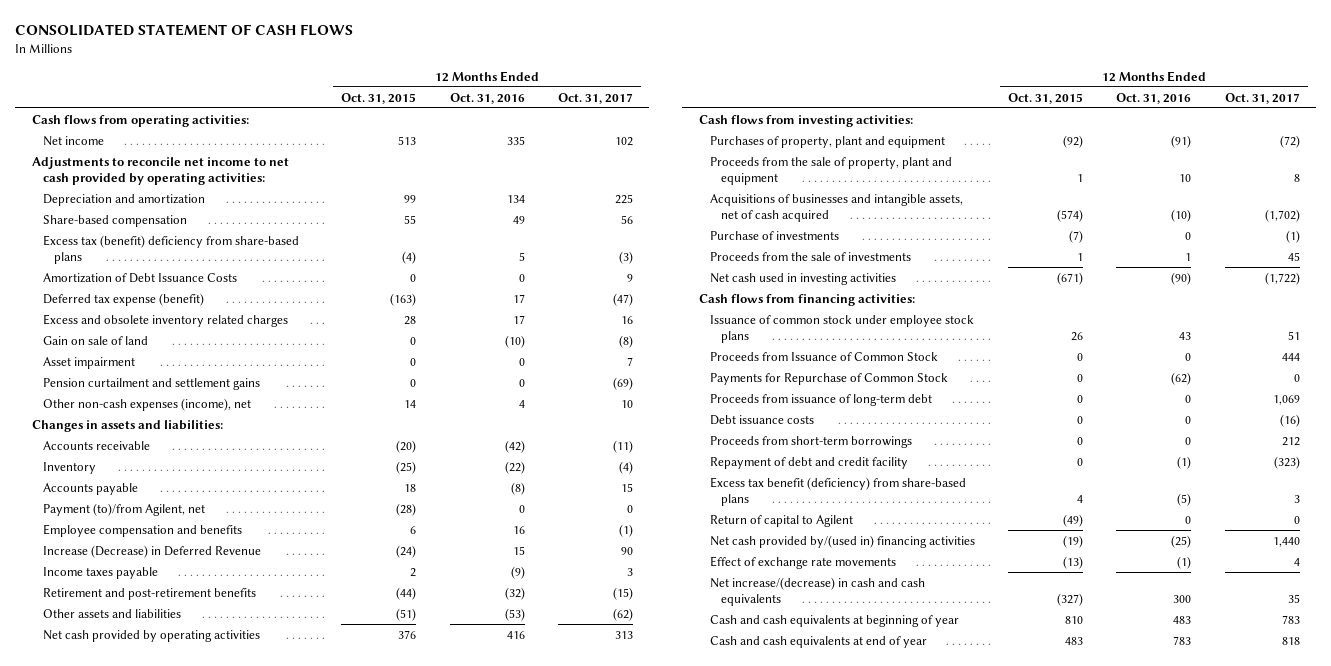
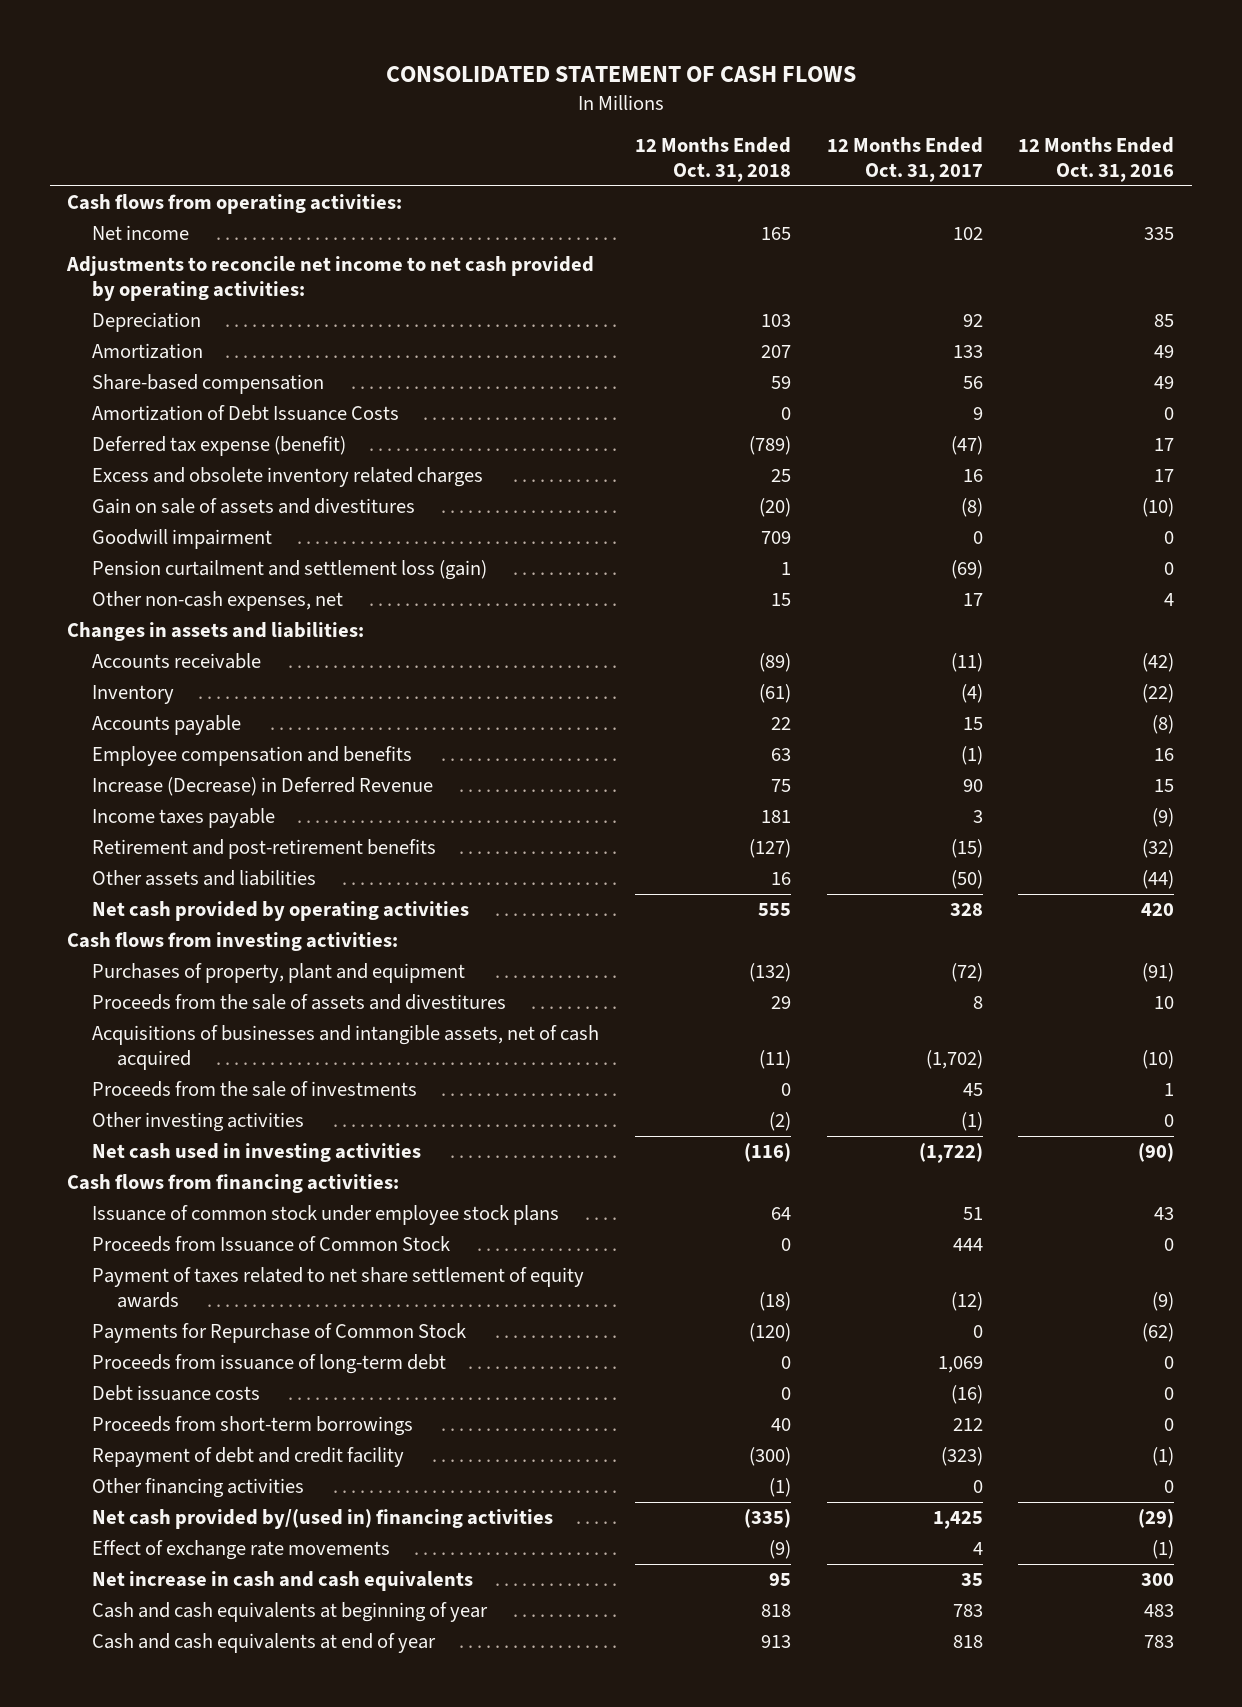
[341,92,417,104] Oct. 31, 2015 -> none
none -> [634,137,791,183] 12 Months Ended Oct. 31, 2018
[43,193,206,206] Depreciation and amortization -> none
none -> [92,312,202,333] Depreciation
none -> [92,343,204,360] Amortization
[43,234,300,265] Excess tax (benefit) deficiency from share-based plans -> none
[43,356,136,369] Asset impairment -> none
[43,335,149,345] Gain on sale of land -> [92,498,416,515] Gain on sale of assets and divestitures
none -> [92,529,273,550] Goodwill impairment
[43,377,261,390] Pension curtailment and settlement gains -> [92,560,488,581] Pension curtailment and settlement loss (gain)
[43,397,252,411] Other non-cash expenses (income), net -> [92,591,344,612] Other non-cash expenses, net
[620,399,633,408] 10 -> [962,593,983,607] 17
[43,502,206,516] Payment (to)/from Agilent, net -> none
[504,607,525,621] (53) -> [1142,870,1175,890] (44)
[612,607,633,621] (62) -> [950,870,983,890] (50)
[506,630,525,639] 416 -> [1141,903,1175,917] 420
[614,630,633,639] 313 -> [949,903,983,917] 328
[709,156,952,186] Proceeds from the sale of property, plant and equipment -> [92,994,507,1011] Proceeds from the sale of assets and divestitures
[709,230,839,240] Purchase of investments -> none
none -> [92,1112,305,1133] Other investing activities
none -> [92,1267,585,1309] Payment of taxes related to net share settlement of equity awards
[709,476,966,507] Excess tax benefit (deficiency) from share-based plans -> none
[709,514,853,527] Return of capital to Agilent -> none
none -> [92,1478,305,1499] Other financing activities
[1171,534,1192,548] (25) -> [1138,1509,1175,1529] (29)
[1272,536,1300,547] 1,440 -> [932,1511,983,1530] 1,425
[709,576,925,607] Net increase/(decrease) in cash and cash equivalents -> [92,1571,474,1592] Net increase in cash and cash equivalents

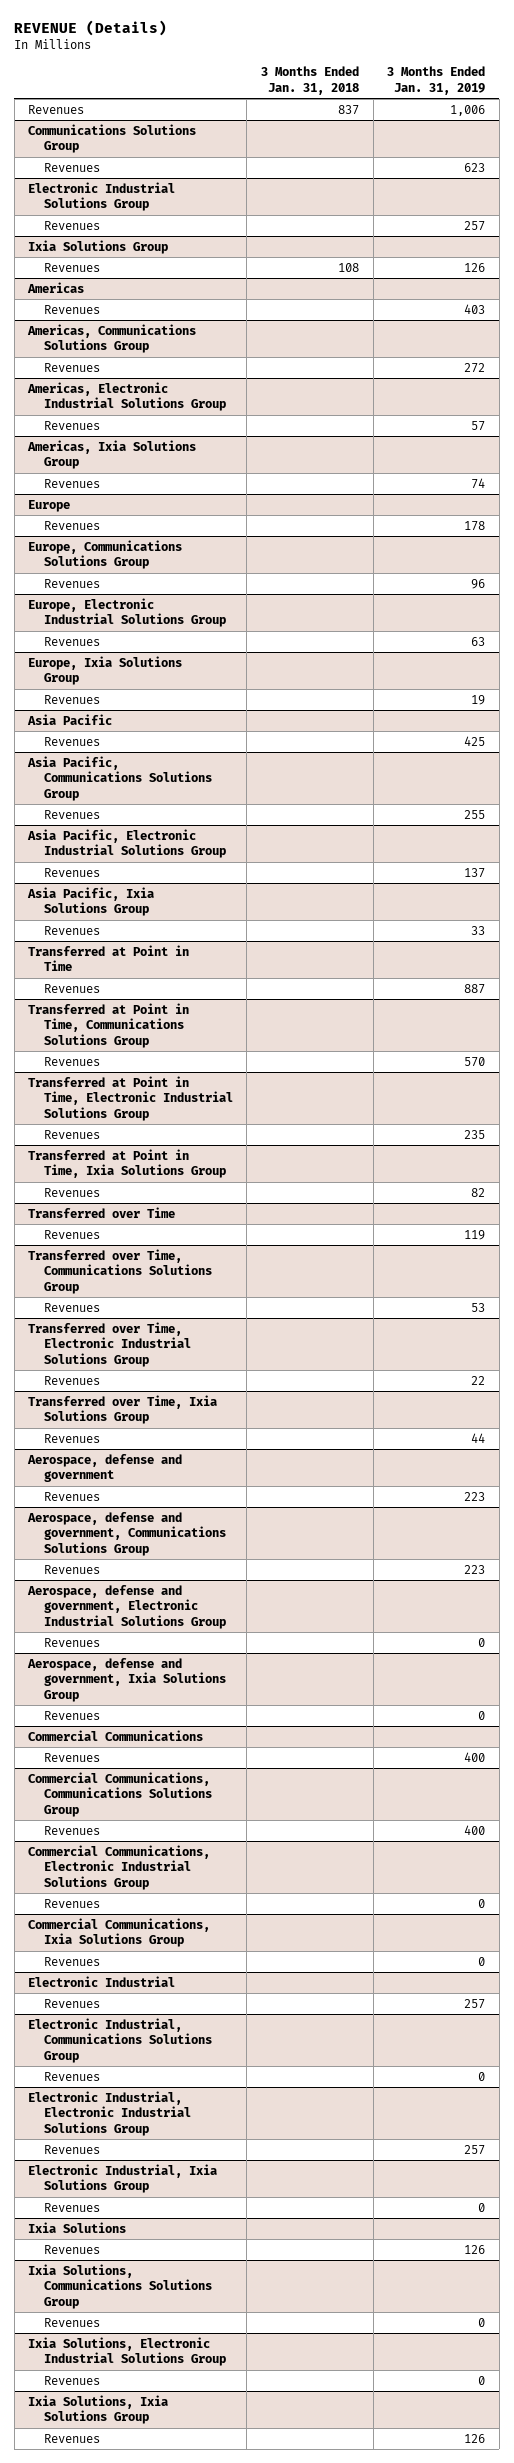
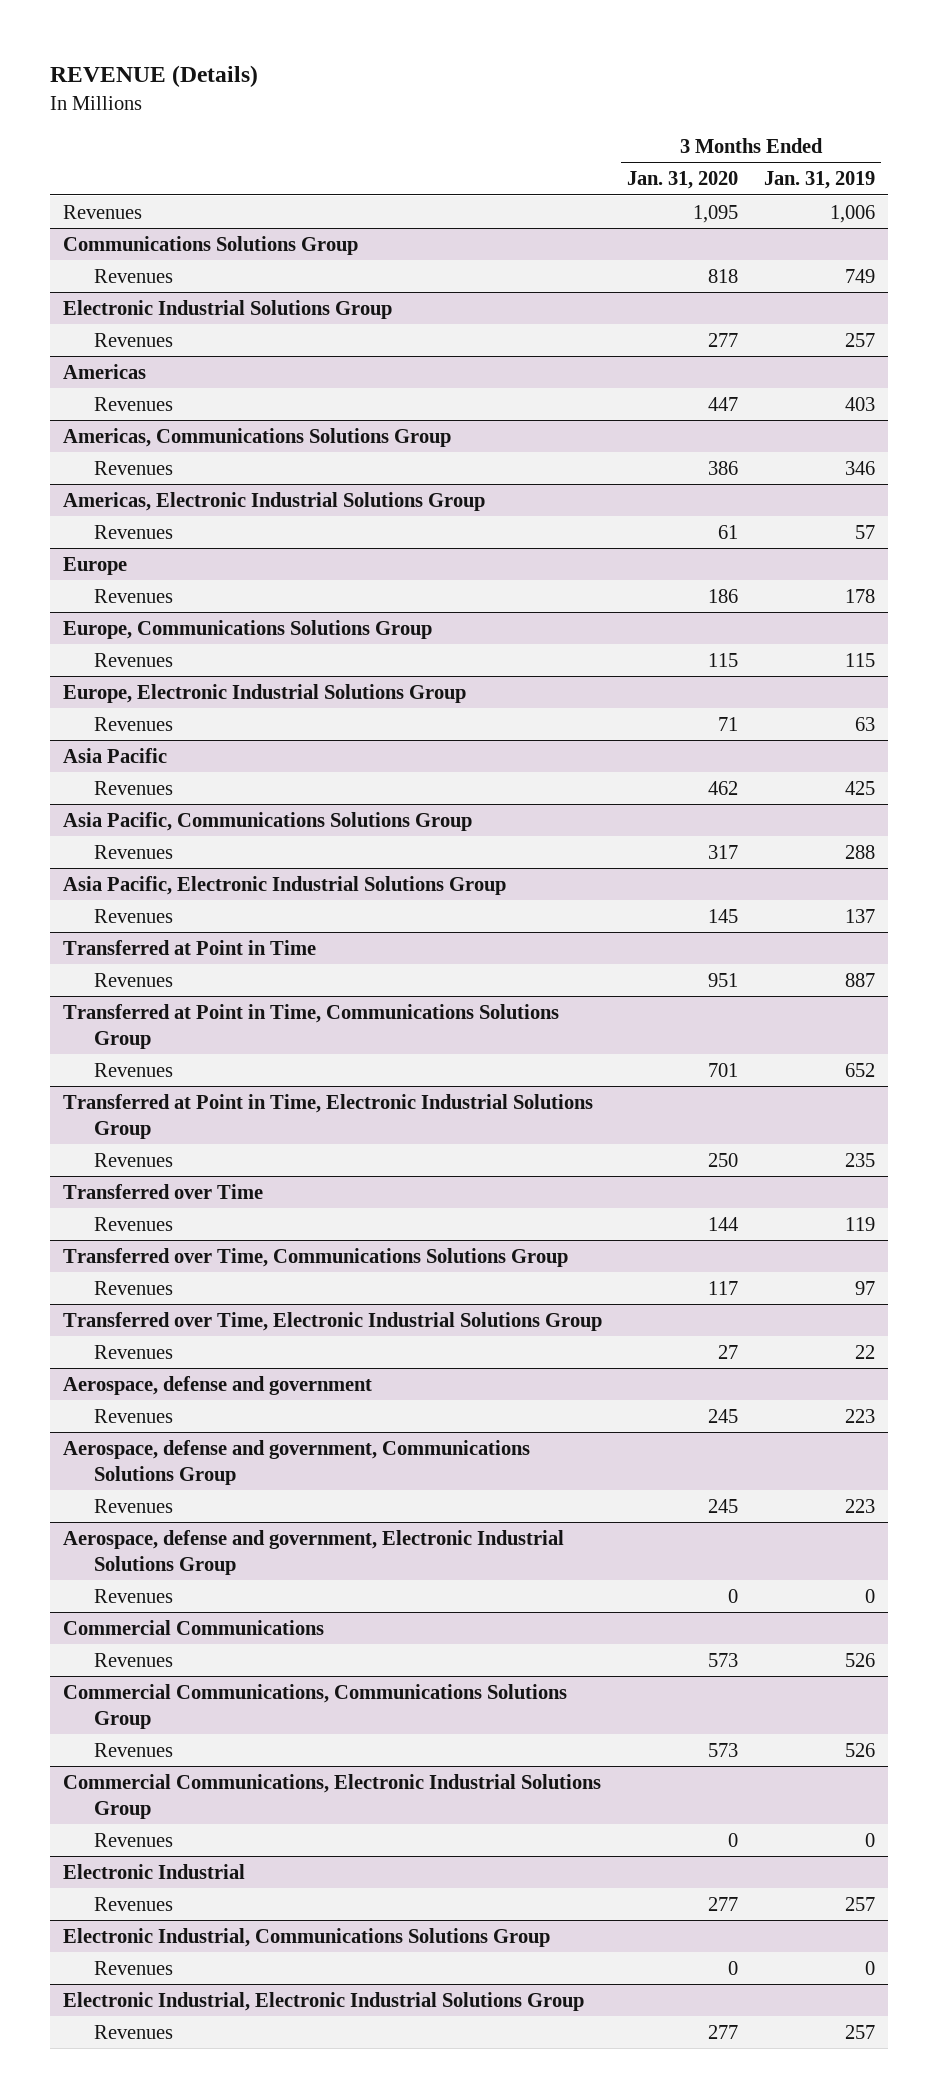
[261,66,360,95] 3 Months Ended Jan. 31, 2018 -> none
none -> [627,171,739,190] Jan. 31, 2020
[464,162,486,172] 623 -> [845,268,876,283] 749
[28,239,169,254] Ixia Solutions Group -> none
[43,262,100,272] Revenues -> none
[464,362,486,373] 272 -> [845,460,876,475] 346
[27,439,197,470] Americas, Ixia Solutions Group -> none
[43,478,100,488] Revenues -> none
[471,578,486,589] 96 -> [845,652,876,667] 115
[28,655,183,686] Europe, Ixia Solutions Group -> none
[43,694,100,704] Revenues -> none
[464,809,486,819] 255 -> [845,844,876,859] 288
[27,886,155,917] Asia Pacific, Ixia Solutions Group -> none
[43,925,100,935] Revenues -> none
[464,1056,486,1067] 570 -> [845,1062,876,1077] 652
[28,1148,226,1179] Transferred at Point in Time, Ixia Solutions Group -> none
[43,1187,100,1197] Revenues -> none
[471,1302,486,1312] 53 -> [855,1280,876,1295] 97
[28,1394,218,1425] Transferred over Time, Ixia Solutions Group -> none
[43,1433,100,1443] Revenues -> none
[27,1657,226,1702] Aerospace, defense and government, Ixia Solutions Group -> none
[43,1710,100,1720] Revenues -> none
[464,1751,486,1762] 400 -> [845,1652,876,1667] 526
[464,1824,486,1835] 400 -> [845,1742,876,1757] 526
[28,1917,211,1948] Commercial Communications, Ixia Solutions Group -> none
[43,1956,100,1966] Revenues -> none
[28,2163,218,2194] Electronic Industrial, Ixia Solutions Group -> none
[43,2202,100,2212] Revenues -> none
[28,2221,127,2233] Ixia Solutions -> none
[43,2244,100,2254] Revenues -> none
[28,2263,212,2309] Ixia Solutions, Communications Solutions Group -> none
[43,2317,100,2327] Revenues -> none
[28,2336,226,2367] Ixia Solutions, Electronic Industrial Solutions Group -> none
[43,2375,100,2385] Revenues -> none
[28,2394,169,2425] Ixia Solutions, Ixia Solutions Group -> none
[43,2433,100,2443] Revenues -> none

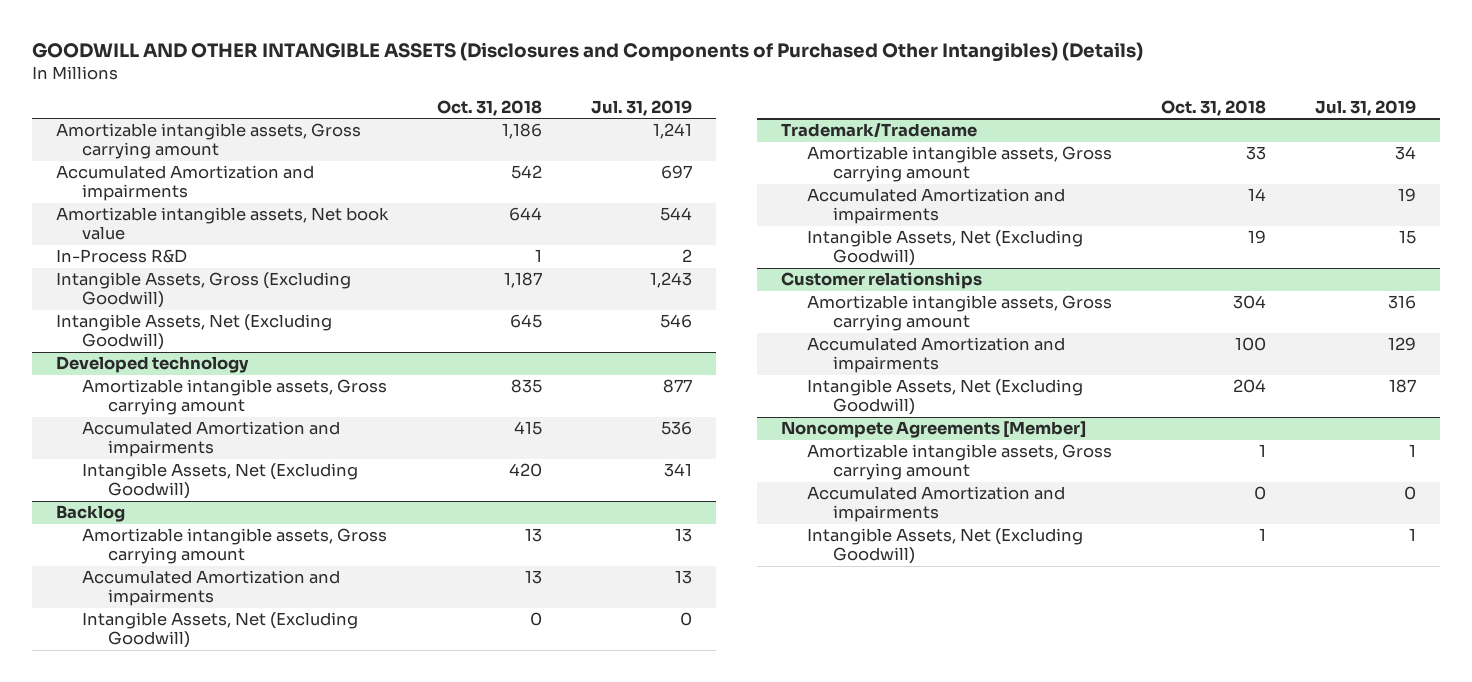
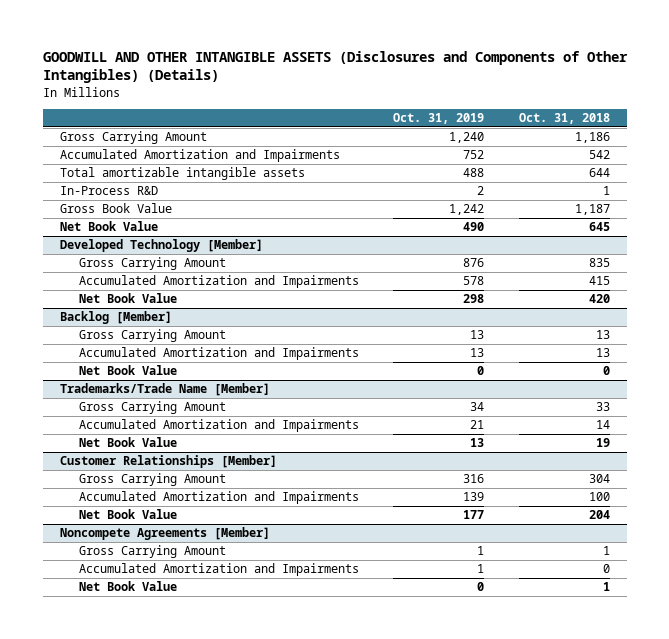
[32,42,1144,63] GOODWILL AND OTHER INTANGIBLE ASSETS (Disclosures and Components of Purchased Other Intangibles) (Details) -> [42,50,628,84] GOODWILL AND OTHER INTANGIBLE ASSETS (Disclosures and Components of Other Intangibles) (Details)
[590,100,692,117] Jul. 31, 2019 -> none
none -> [393,113,485,125] Oct. 31, 2019
[56,123,362,160] Amortizable intangible assets, Gross carrying amount -> [59,131,207,145] Gross Carrying Amount
[56,165,315,202] Accumulated Amortization and impairments -> [59,149,340,163] Accumulated Amortization and Impairments
[56,207,390,241] Amortizable intangible assets, Net book value -> [59,167,305,181] Total amortizable intangible assets
[56,272,352,309] Intangible Assets, Gross (Excluding Goodwill) -> [59,203,172,214] Gross Book Value
[56,314,333,351] Intangible Assets, Net (Excluding Goodwill) -> [59,221,158,232] Net Book Value
[56,356,250,374] Developed technology -> [59,239,263,253] Developed Technology [Member]
[82,379,388,416] Amortizable intangible assets, Gross carrying amount -> [78,257,226,271] Gross Carrying Amount
[82,421,341,458] Accumulated Amortization and impairments -> [78,275,359,289] Accumulated Amortization and Impairments
[82,463,359,500] Intangible Assets, Net (Excluding Goodwill) -> [78,293,177,304] Net Book Value
[56,505,126,523] Backlog -> [59,311,172,325] Backlog [Member]
[82,528,388,565] Amortizable intangible assets, Gross carrying amount -> [78,329,226,343] Gross Carrying Amount
[82,570,341,607] Accumulated Amortization and impairments -> [78,347,359,361] Accumulated Amortization and Impairments
[82,612,359,649] Intangible Assets, Net (Excluding Goodwill) -> [78,365,177,376] Net Book Value
[780,123,977,138] Trademark/Tradename -> [59,383,270,397] Trademarks/Trade Name [Member]
[806,146,1112,183] Amortizable intangible assets, Gross carrying amount -> [78,401,226,415] Gross Carrying Amount
[806,188,1065,225] Accumulated Amortization and impairments -> [78,419,359,433] Accumulated Amortization and Impairments
[806,230,1083,267] Intangible Assets, Net (Excluding Goodwill) -> [78,437,177,448] Net Book Value
[780,272,982,290] Customer relationships -> [59,455,277,469] Customer Relationships [Member]
[806,295,1112,332] Amortizable intangible assets, Gross carrying amount -> [78,473,226,487] Gross Carrying Amount
[806,337,1065,374] Accumulated Amortization and impairments -> [78,491,359,505] Accumulated Amortization and Impairments
[806,379,1083,416] Intangible Assets, Net (Excluding Goodwill) -> [78,509,177,520] Net Book Value
[806,444,1112,481] Amortizable intangible assets, Gross carrying amount -> [78,545,226,559] Gross Carrying Amount
[806,486,1065,523] Accumulated Amortization and impairments -> [78,563,359,577] Accumulated Amortization and Impairments
[806,528,1083,565] Intangible Assets, Net (Excluding Goodwill) -> [78,581,177,592] Net Book Value

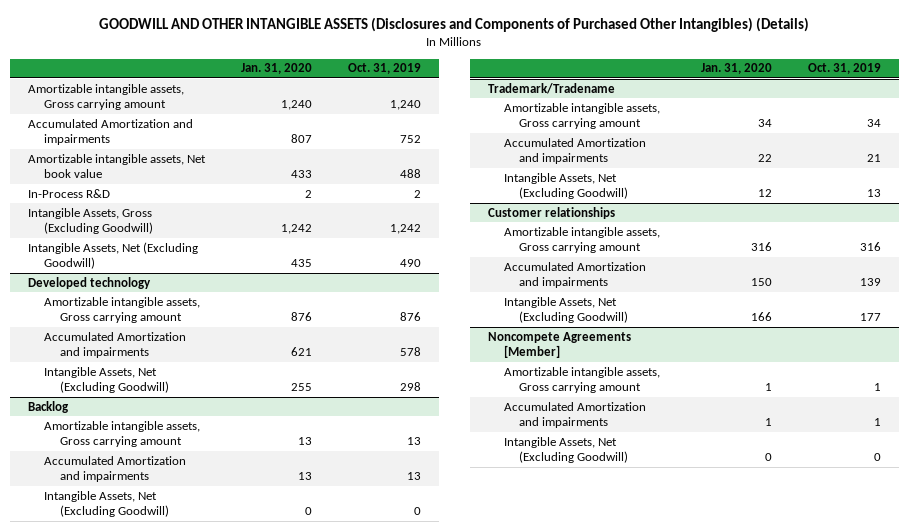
[42,50,628,84] GOODWILL AND OTHER INTANGIBLE ASSETS (Disclosures and Components of Other Intangibles) (Details) -> [99,17,810,33] GOODWILL AND OTHER INTANGIBLE ASSETS (Disclosures and Components of Purchased Other Intangibles) (Details)
[518,113,610,125] Oct. 31, 2018 -> none
none -> [240,63,312,75] Jan. 31, 2020
[59,131,207,145] Gross Carrying Amount -> [28,83,185,111] Amortizable intangible assets, Gross carrying amount
[59,149,340,163] Accumulated Amortization and Impairments -> [28,118,194,146] Accumulated Amortization and impairments
[59,167,305,181] Total amortizable intangible assets -> [28,153,207,179] Amortizable intangible assets, Net book value
[59,203,172,214] Gross Book Value -> [28,207,153,235] Intangible Assets, Gross (Excluding Goodwill)
[59,221,158,232] Net Book Value -> [28,241,199,270] Intangible Assets, Net (Excluding Goodwill)
[59,239,263,253] Developed Technology [Member] -> [28,276,152,289] Developed technology
[78,257,226,271] Gross Carrying Amount -> [43,296,200,324] Amortizable intangible assets, Gross carrying amount
[78,275,359,289] Accumulated Amortization and Impairments -> [43,331,186,359] Accumulated Amortization and impairments
[78,293,177,304] Net Book Value -> [43,366,169,394] Intangible Assets, Net (Excluding Goodwill)
[59,311,172,325] Backlog [Member] -> [28,400,70,413] Backlog
[78,329,226,343] Gross Carrying Amount -> [43,420,200,448] Amortizable intangible assets, Gross carrying amount
[78,347,359,361] Accumulated Amortization and Impairments -> [43,455,186,483] Accumulated Amortization and impairments
[78,365,177,376] Net Book Value -> [43,490,169,518] Intangible Assets, Net (Excluding Goodwill)
[59,383,270,397] Trademarks/Trade Name [Member] -> [487,82,615,94] Trademark/Tradename
[78,401,226,415] Gross Carrying Amount -> [503,102,660,130] Amortizable intangible assets, Gross carrying amount
[78,419,359,433] Accumulated Amortization and Impairments -> [503,137,646,165] Accumulated Amortization and impairments
[78,437,177,448] Net Book Value -> [503,172,629,200] Intangible Assets, Net (Excluding Goodwill)
[59,455,277,469] Customer Relationships [Member] -> [487,206,615,219] Customer relationships
[78,473,226,487] Gross Carrying Amount -> [503,226,660,254] Amortizable intangible assets, Gross carrying amount
[78,491,359,505] Accumulated Amortization and Impairments -> [503,261,646,289] Accumulated Amortization and impairments
[78,509,177,520] Net Book Value -> [503,296,629,324] Intangible Assets, Net (Excluding Goodwill)
[78,545,226,559] Gross Carrying Amount -> [503,366,660,394] Amortizable intangible assets, Gross carrying amount
[78,563,359,577] Accumulated Amortization and Impairments -> [503,401,646,429] Accumulated Amortization and impairments
[78,581,177,592] Net Book Value -> [503,436,629,464] Intangible Assets, Net (Excluding Goodwill)

